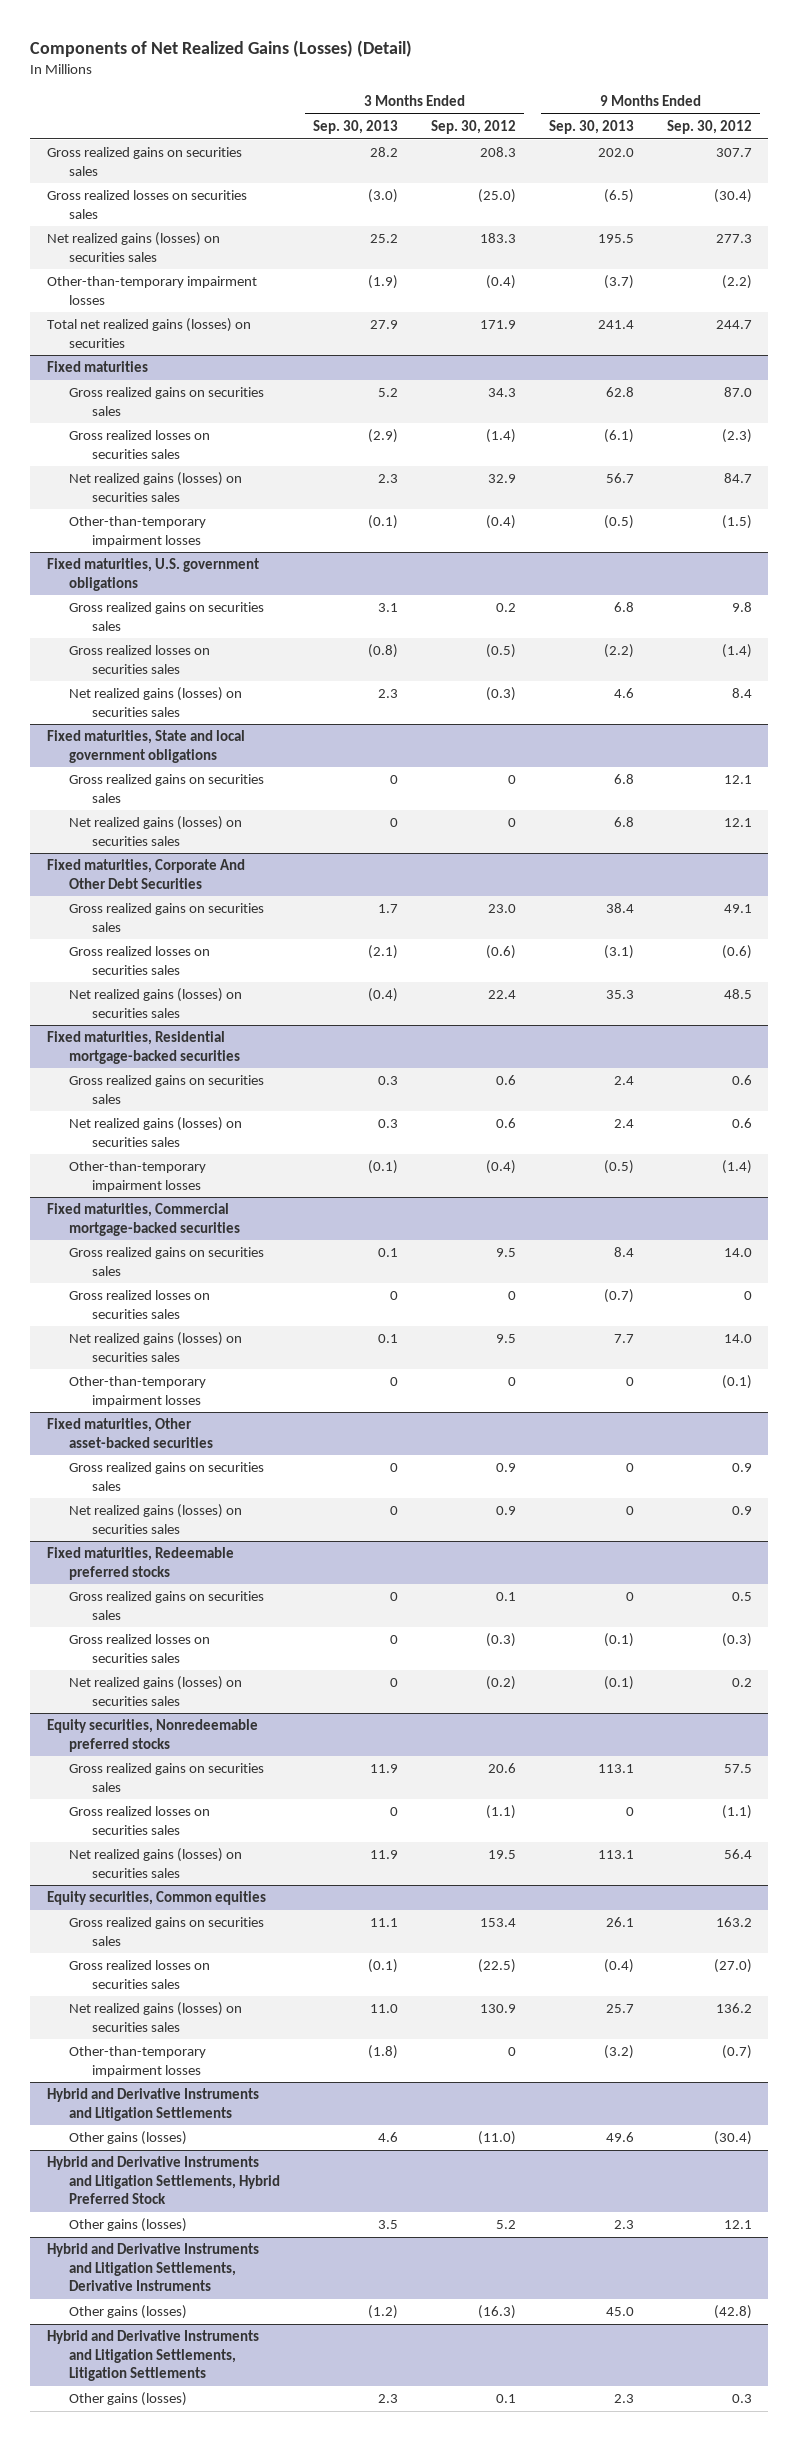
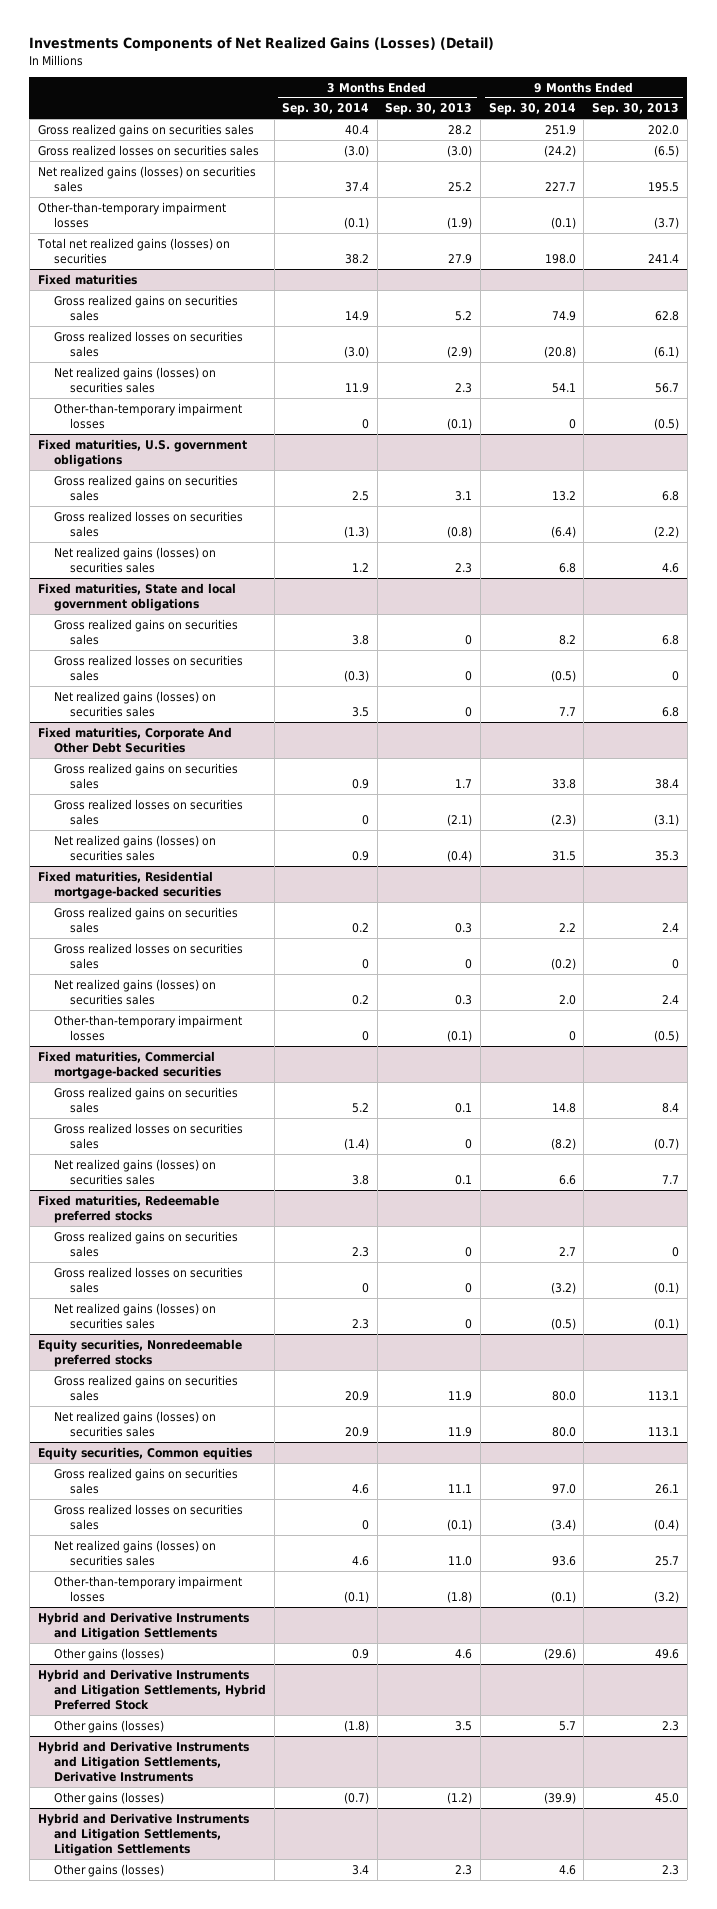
[30,39,413,57] Components of Net Realized Gains (Losses) (Detail) -> [29,37,495,52] Investments Components of Net Realized Gains (Losses) (Detail)
[431,120,517,135] Sep. 30, 2012 -> none
[667,120,753,135] Sep. 30, 2012 -> none
none -> [282,103,370,116] Sep. 30, 2014
none -> [488,103,576,116] Sep. 30, 2014
none -> [53,654,243,681] Gross realized losses on securities sales
none -> [53,942,243,969] Gross realized losses on securities sales
[69,1376,207,1407] Other-than-temporary impairment losses -> none
[46,1418,214,1448] Fixed maturities, Other asset-backed securities -> none
[69,1462,265,1491] Gross realized gains on securities sales -> none
[69,1504,243,1534] Net realized gains (losses) on securities sales -> none
[69,1806,211,1835] Gross realized losses on securities sales -> none

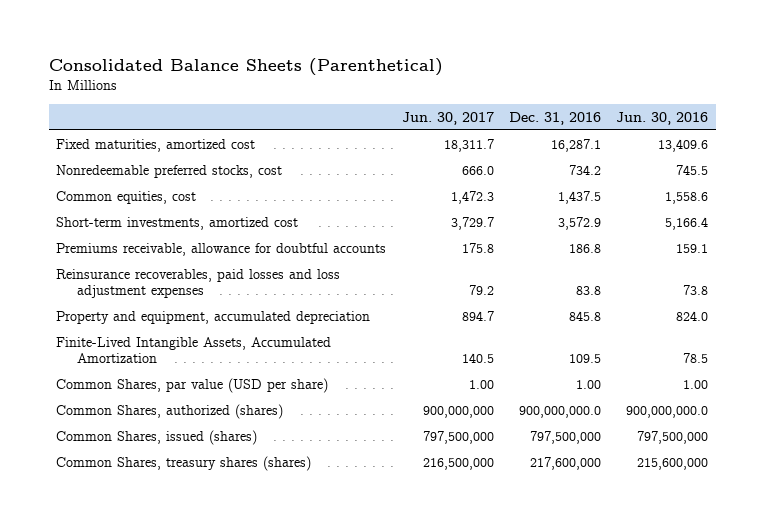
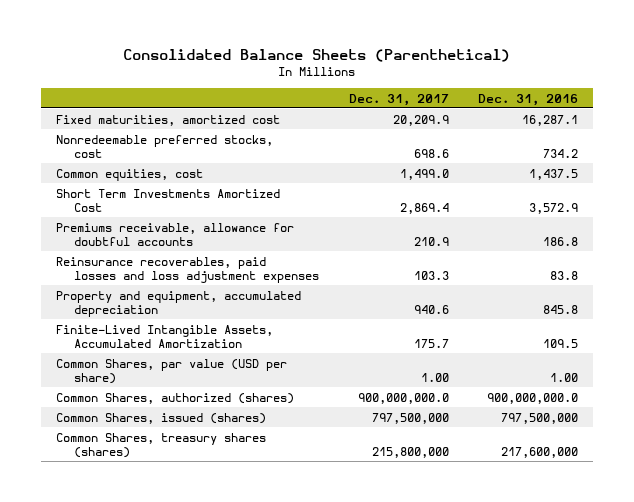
[401,111,494,125] Jun. 30, 2017 -> none
[615,111,708,125] Jun. 30, 2016 -> none
none -> [348,93,449,106] Dec. 31, 2017
[56,216,299,230] Short-term investments, amortized cost -> [55,188,280,212] Short Term Investments Amortized Cost

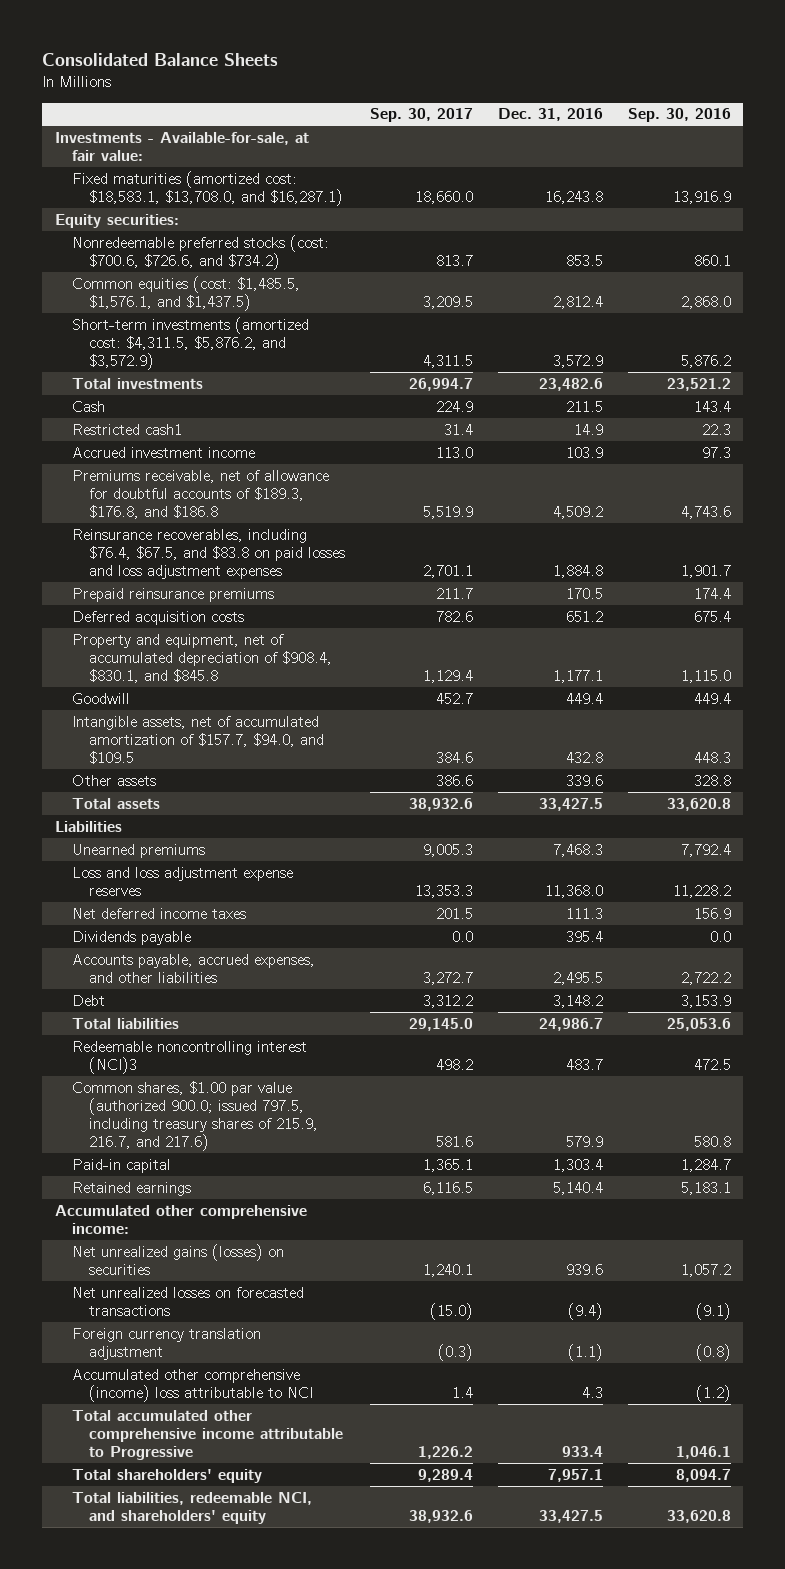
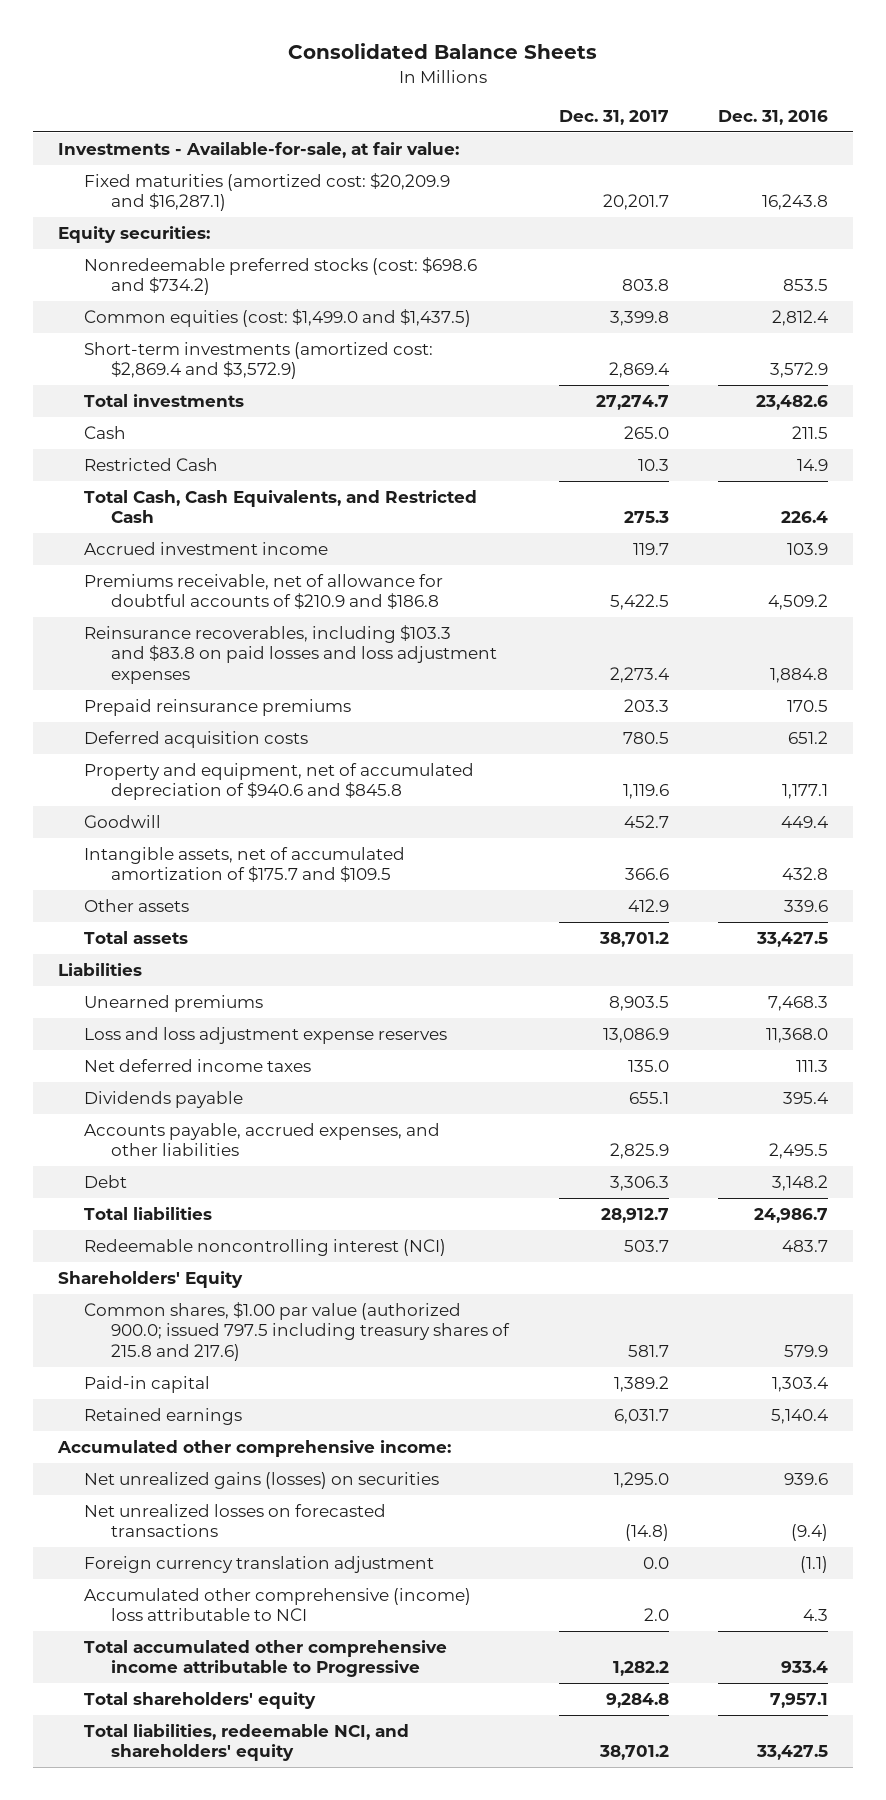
[370,108,474,123] Sep. 30, 2017 -> none
[627,108,731,123] Sep. 30, 2016 -> none
none -> [558,109,669,125] Dec. 31, 2017
[72,170,344,206] Fixed maturities (amortized cost: $18,583.1, $13,708.0, and $16,287.1) -> [84,172,451,212] Fixed maturities (amortized cost: $20,209.9 and $16,287.1)
[72,234,330,270] Nonredeemable preferred stocks (cost: $700.6, $726.6, and $734.2) -> [84,256,478,296] Nonredeemable preferred stocks (cost: $698.6 and $734.2)
[72,275,301,311] Common equities (cost: $1,485.5, $1,576.1, and $1,437.5) -> [84,308,472,327] Common equities (cost: $1,499.0 and $1,437.5)
[72,316,310,370] Short-term investments (amortized cost: $4,311.5, $5,876.2, and $3,572.9) -> [84,341,434,380] Short-term investments (amortized cost: $2,869.4 and $3,572.9)
[72,423,183,435] Restricted cash1 -> [84,457,219,471] Restricted Cash
none -> [84,489,478,524] Total Cash, Cash Equivalents, and Restricted Cash
[72,469,330,519] Premiums receivable, net of allowance for doubtful accounts of $189.3, $176.8, and $186.8 -> [84,573,444,610] Premiums receivable, net of allowance for doubtful accounts of $210.9 and $186.8
[72,528,346,579] Reinsurance recoverables, including $76.4, $67.5, and $83.8 on paid losses and loss adjustment expenses -> [84,624,498,684] Reinsurance recoverables, including $103.3 and $83.8 on paid losses and loss adjustment expenses
[72,633,333,683] Property and equipment, net of accumulated depreciation of $908.4, $830.1, and $845.8 -> [84,762,475,801] Property and equipment, net of accumulated depreciation of $940.6 and $845.8
[72,715,325,764] Intangible assets, net of accumulated amortization of $157.7, $94.0, and $109.5 -> [84,846,406,883] Intangible assets, net of accumulated amortization of $175.7 and $109.5
[72,1040,308,1074] Redeemable noncontrolling interest (NCI)3 -> [84,1238,447,1256] Redeemable noncontrolling interest (NCI)
none -> [57,1270,243,1288] Shareholders' Equity
[72,1080,319,1152] Common shares, $1.00 par value (authorized 900.0; issued 797.5, including treasury shares of 215.9, 216.7, and 217.6) -> [84,1301,511,1361] Common shares, $1.00 par value (authorized 900.0; issued 797.5 including treasury shares of 215.8 and 217.6)

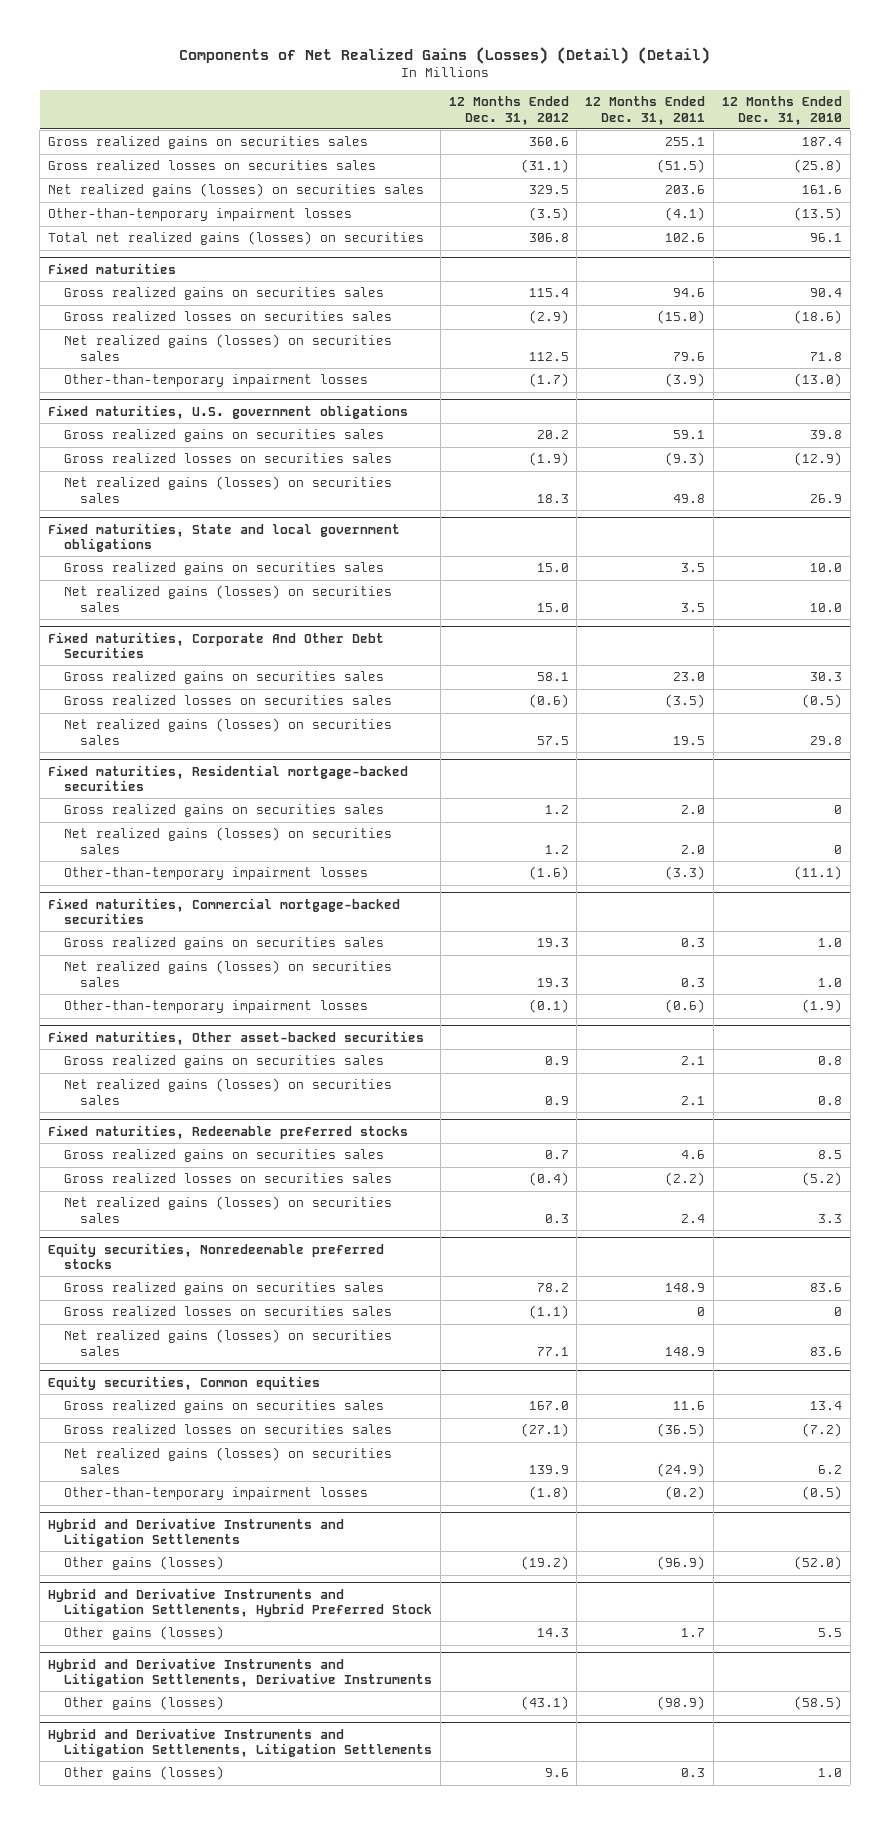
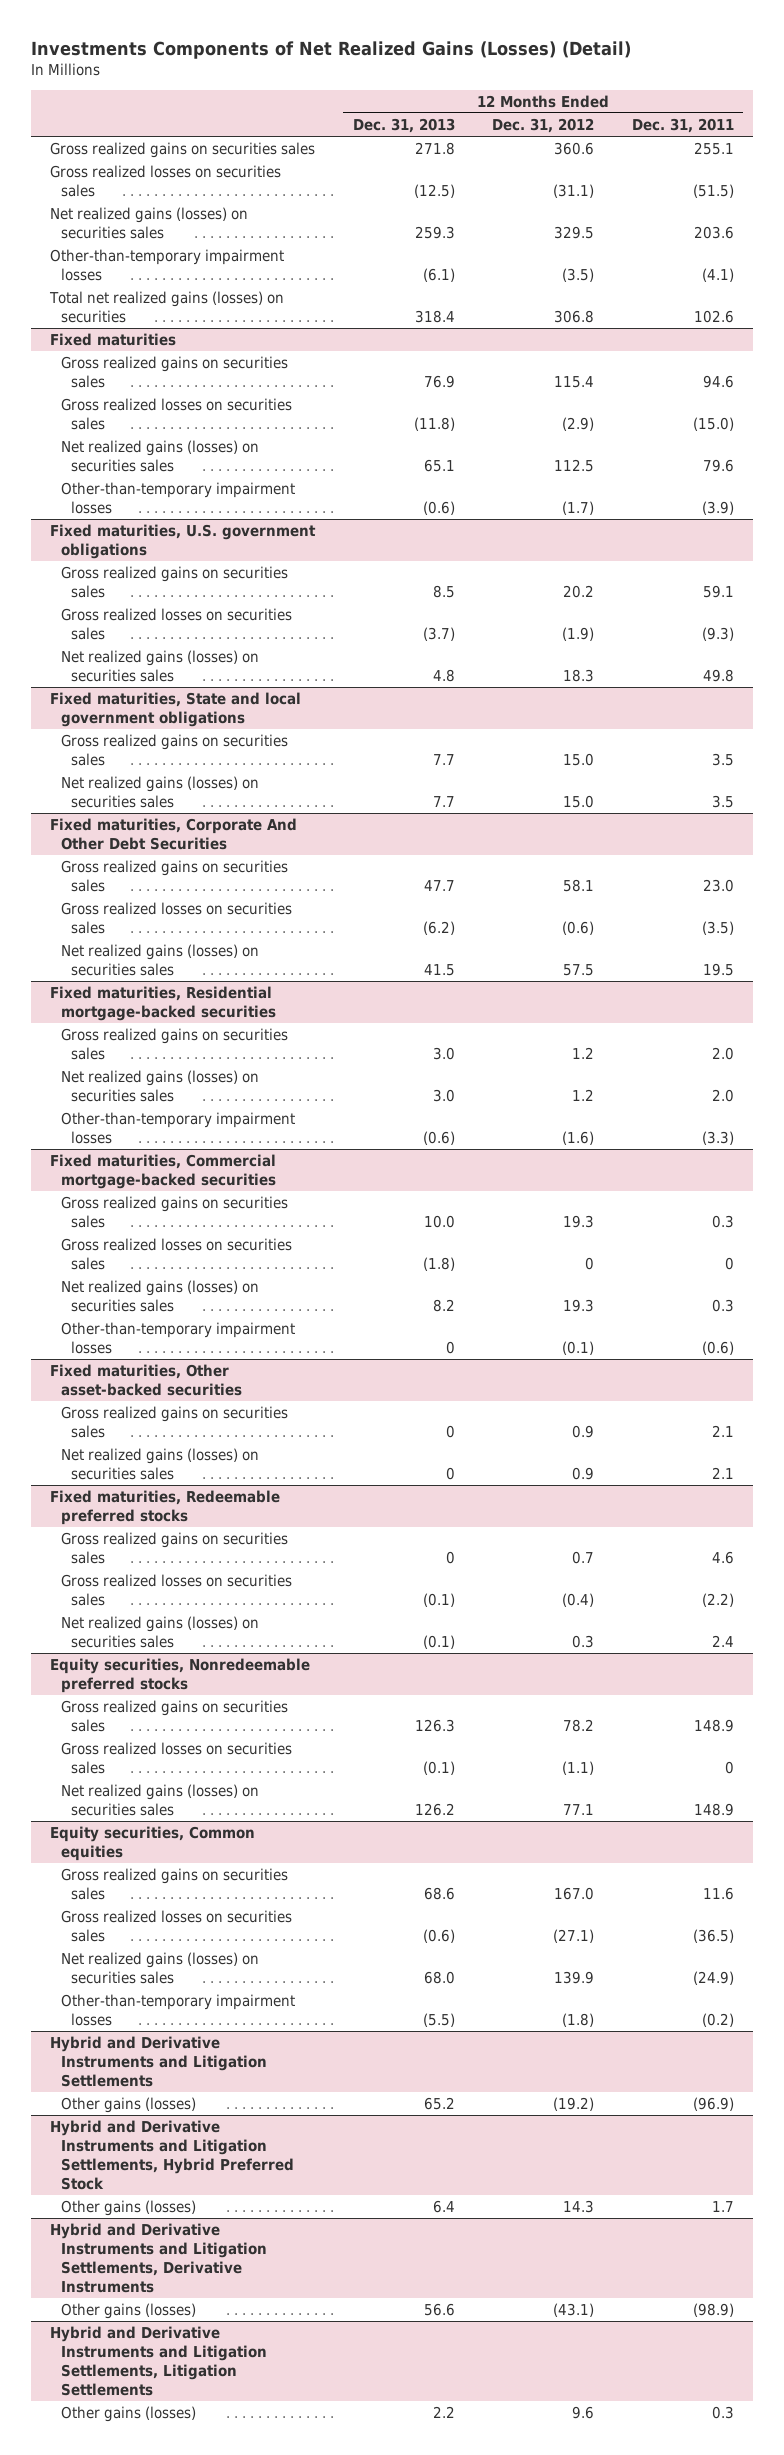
[178,46,710,64] Components of Net Realized Gains (Losses) (Detail) (Detail) -> [31,40,632,59] Investments Components of Net Realized Gains (Losses) (Detail)
[721,96,842,125] 12 Months Ended Dec. 31, 2010 -> none
none -> [352,118,455,134] Dec. 31, 2013
none -> [60,1238,292,1270] Gross realized losses on securities sales

